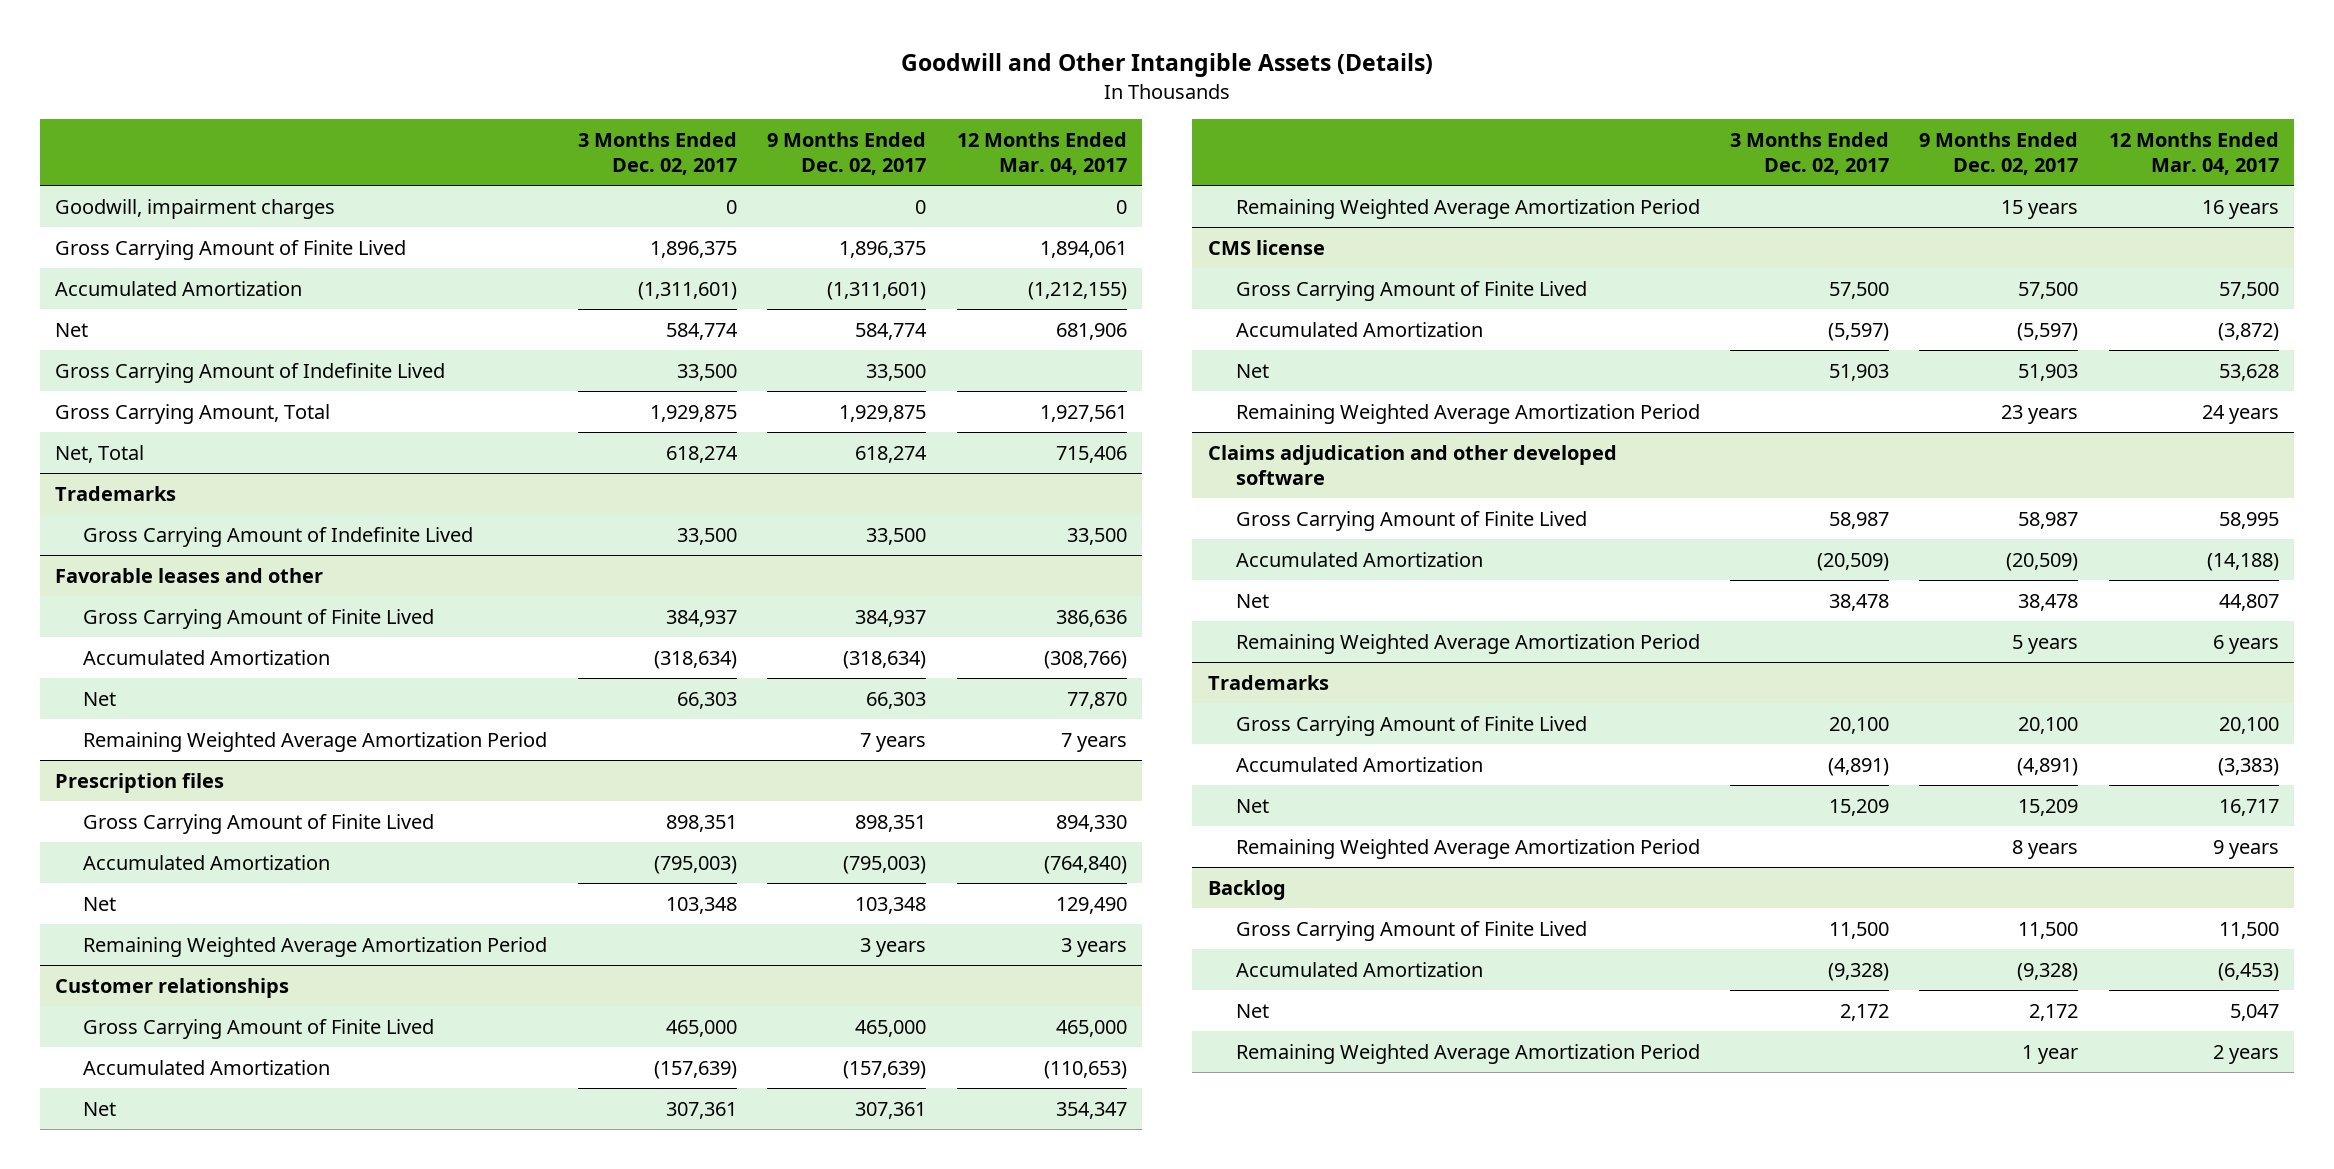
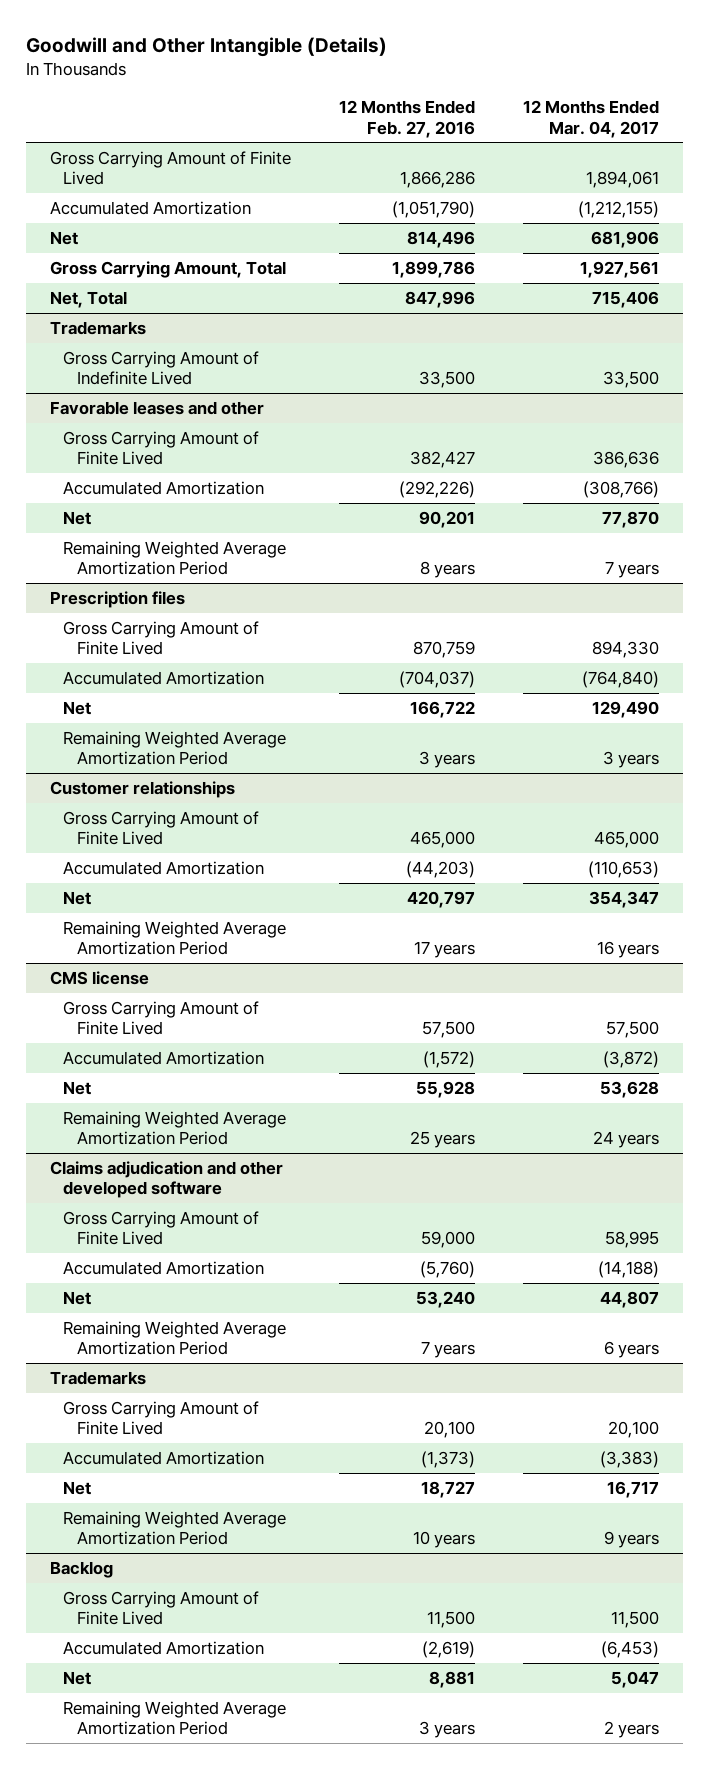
[901,53,1434,78] Goodwill and Other Intangible Assets (Details) -> [25,37,387,58] Goodwill and Other Intangible (Details)
[577,131,737,175] 3 Months Ended Dec. 02, 2017 -> none
[767,131,927,175] 9 Months Ended Dec. 02, 2017 -> none
none -> [338,100,475,138] 12 Months Ended Feb. 27, 2016
[55,198,336,219] Goodwill, impairment charges -> none
[55,362,446,383] Gross Carrying Amount of Indefinite Lived -> none

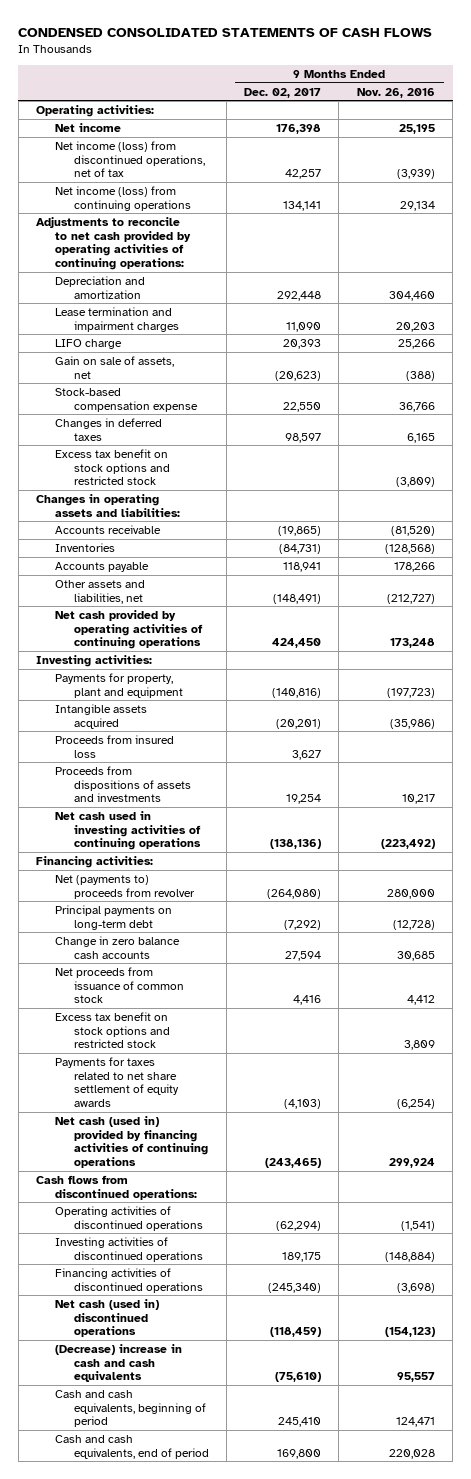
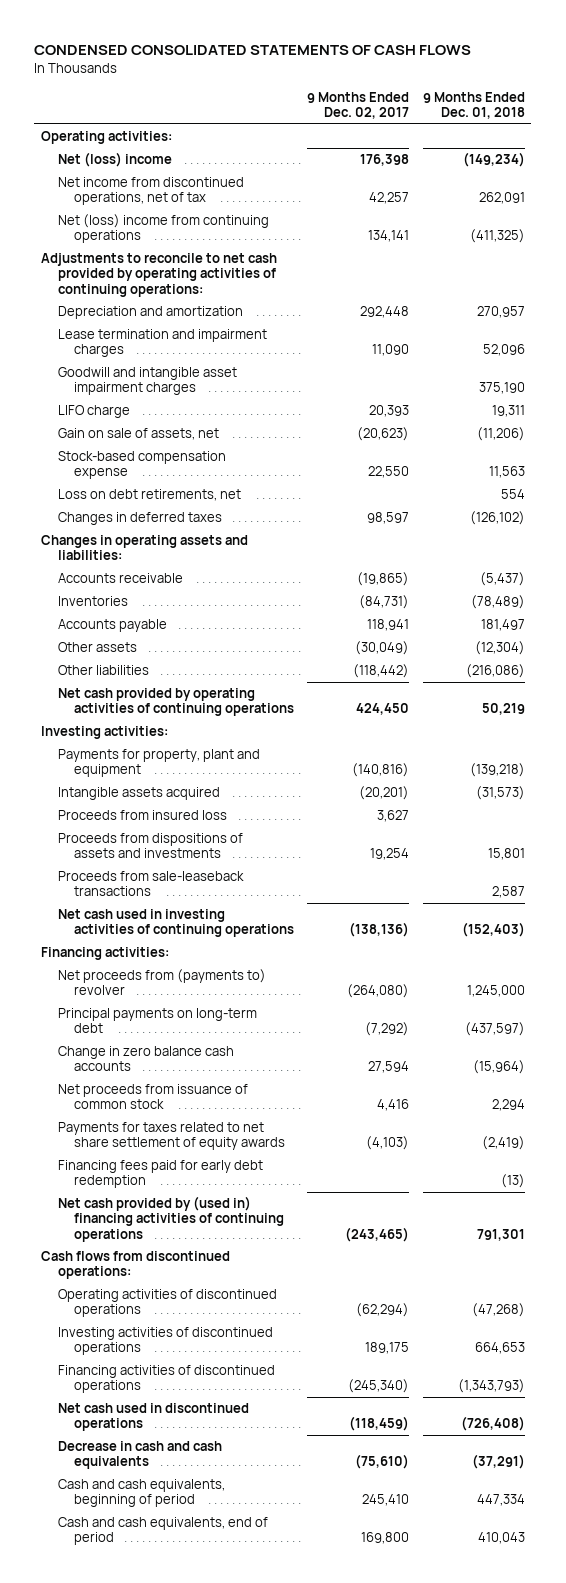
[356,87,435,98] Nov. 26, 2016 -> none
none -> [422,91,525,120] 9 Months Ended Dec. 01, 2018
[54,122,121,132] Net income -> [57,152,172,168] Net (loss) income
[54,140,205,178] Net income (loss) from discontinued operations, net of tax -> [57,177,244,206] Net income from discontinued operations, net of tax
[54,185,191,211] Net income (loss) from continuing operations -> [57,214,269,244] Net (loss) income from continuing operations
none -> [57,367,237,396] Goodwill and intangible asset impairment charges
none -> [57,489,241,502] Loss on debt retirements, net
[54,448,170,486] Excess tax benefit on stock options and restricted stock -> none
[54,579,145,604] Other assets and liabilities, net -> none
none -> [57,642,137,653] Other assets
none -> [57,665,149,676] Other liabilities
none -> [57,871,244,897] Proceeds from sale-leaseback transactions
[54,874,195,899] Net (payments to) proceeds from revolver -> [57,969,266,996] Net proceeds from (payments to) revolver
[54,1011,170,1049] Excess tax benefit on stock options and restricted stock -> none
none -> [57,1160,263,1189] Financing fees paid for early debt redemption
[54,1115,208,1169] Net cash (used in) provided by financing activities of continuing operations -> [57,1196,285,1242] Net cash provided by (used in) financing activities of continuing operations
[54,1298,159,1338] Net cash (used in) discontinued operations -> [57,1403,249,1432] Net cash used in discontinued operations
[54,1343,182,1383] (Decrease) increase in cash and cash equivalents -> [57,1441,222,1470] Decrease in cash and cash equivalents

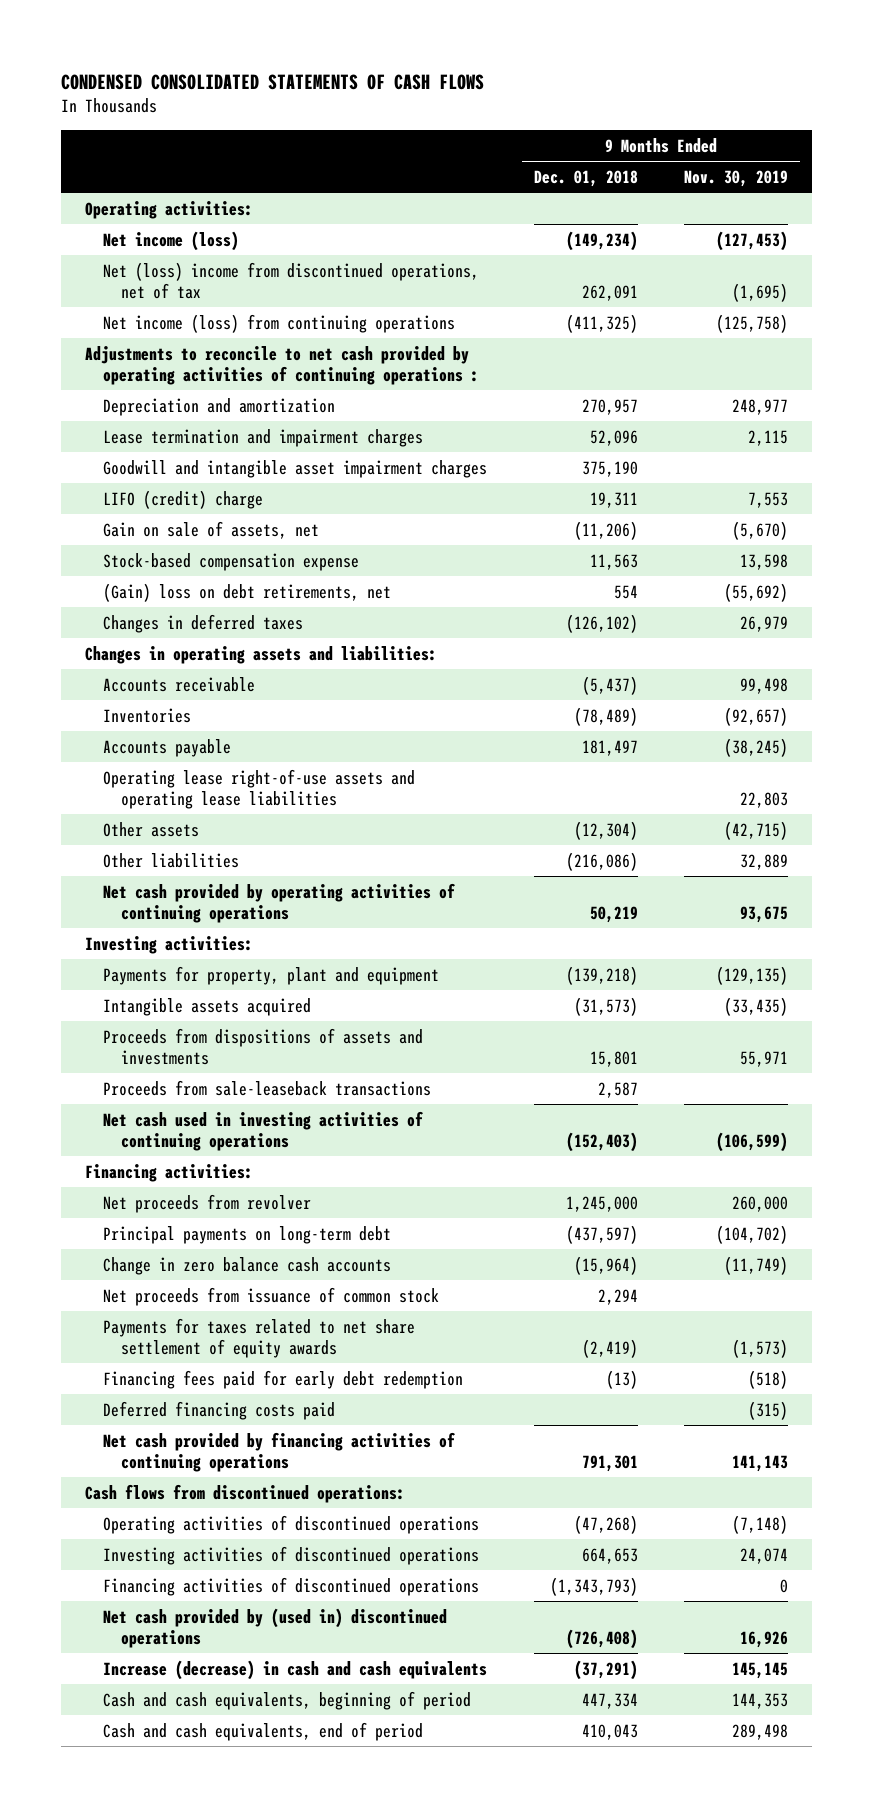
[307,91,410,120] 9 Months Ended Dec. 02, 2017 -> none
none -> [684,170,789,188] Nov. 30, 2019
[57,152,172,168] Net (loss) income -> [102,230,239,251] Net income (loss)
[57,177,244,206] Net income from discontinued operations, net of tax -> [102,261,479,299] Net (loss) income from discontinued operations, net of tax
[57,214,269,244] Net (loss) income from continuing operations -> [102,313,455,333] Net income (loss) from continuing operations
[41,253,278,297] Adjustments to reconcile to net cash provided by operating activities of continuing operations: -> [84,345,479,385] Adjustments to reconcile to net cash provided by operating activities of continuing operations :
[57,405,130,419] LIFO charge -> [102,489,263,509] LIFO (credit) charge
[57,489,241,502] Loss on debt retirements, net -> [102,582,391,602] (Gain) loss on debt retirements, net
none -> [102,768,415,809] Operating lease right-of-use assets and operating lease liabilities
[57,810,227,821] Proceeds from insured loss -> none
[57,969,266,996] Net proceeds from (payments to) revolver -> [102,1193,311,1213] Net proceeds from revolver
none -> [102,1400,335,1420] Deferred financing costs paid
[57,1196,285,1242] Net cash provided by (used in) financing activities of continuing operations -> [102,1431,455,1472] Net cash provided by financing activities of continuing operations
[57,1403,249,1432] Net cash used in discontinued operations -> [102,1607,447,1648] Net cash provided by (used in) discontinued operations
[57,1441,222,1470] Decrease in cash and cash equivalents -> [102,1659,487,1680] Increase (decrease) in cash and cash equivalents

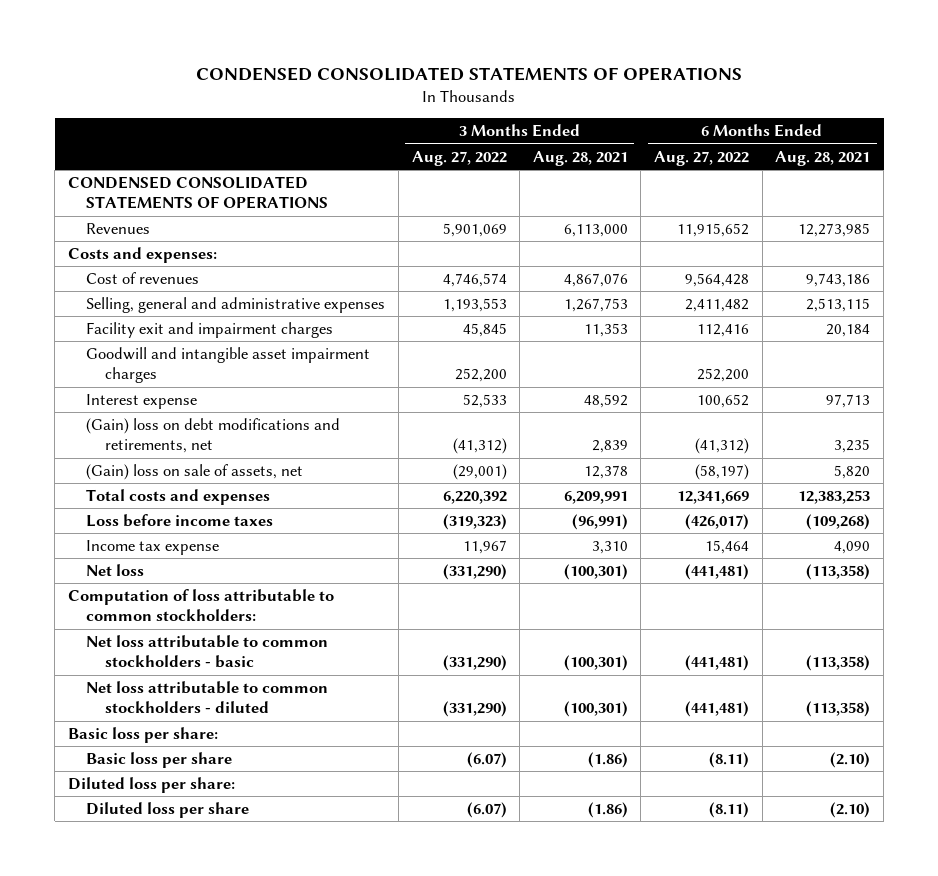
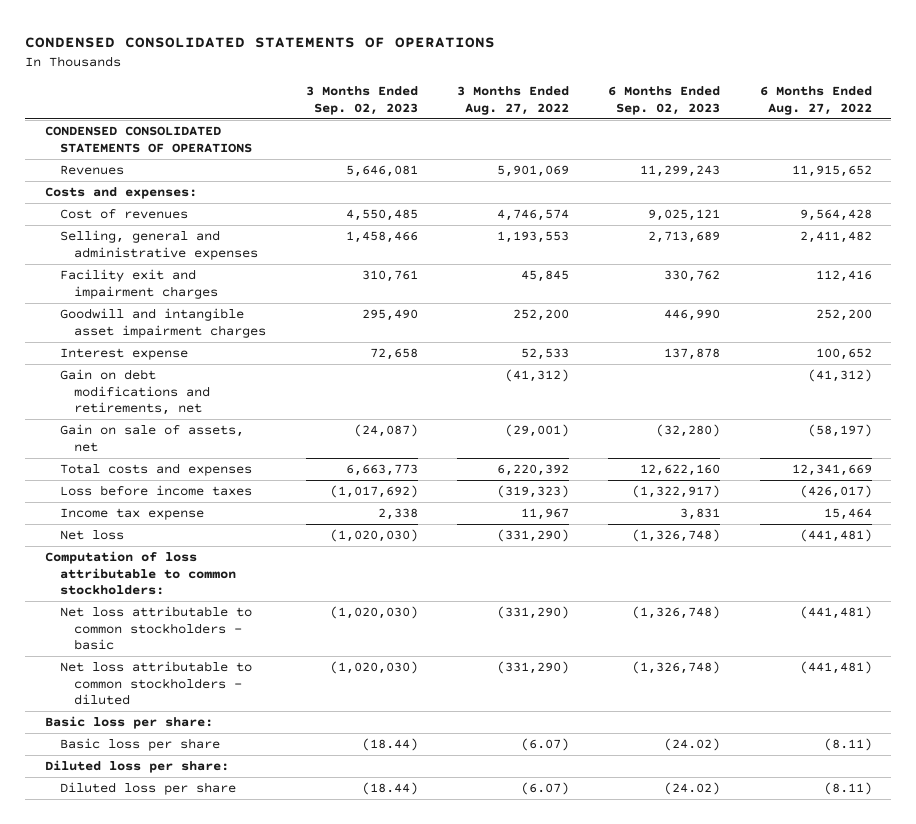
[532,150,628,166] Aug. 28, 2021 -> none
[775,150,871,166] Aug. 28, 2021 -> none
none -> [305,86,418,115] 3 Months Ended Sep. 02, 2023
none -> [608,86,721,115] 6 Months Ended Sep. 02, 2023
[86,417,341,454] (Gain) loss on debt modifications and retirements, net -> [59,369,211,416] Gain on debt modifications and retirements, net
[86,463,304,480] (Gain) loss on sale of assets, net -> [59,424,244,452] Gain on sale of assets, net

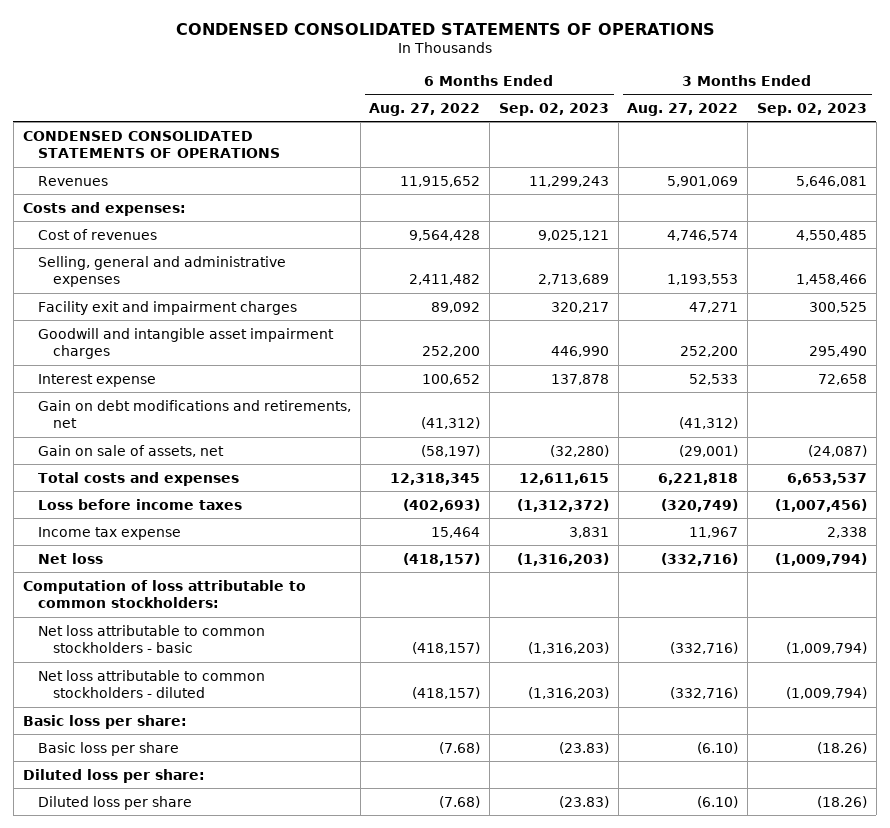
[361,270,418,283] 310,761 -> [809,301,868,313] 300,525
[520,270,569,283] 45,845 -> [689,301,739,313] 47,271
[664,270,721,283] 330,762 -> [550,301,609,313] 320,217
[815,270,872,283] 112,416 -> [431,301,481,313] 89,092
[345,464,418,477] 6,663,773 -> [787,472,868,485] 6,653,537
[496,464,569,477] 6,220,392 -> [658,472,739,485] 6,221,818
[640,464,721,477] 12,622,160 -> [518,472,609,485] 12,611,615
[791,464,872,477] 12,341,669 -> [390,472,481,485] 12,318,345
[329,485,418,499] (1,017,692) -> [775,498,868,512] (1,007,456)
[496,485,569,499] (319,323) -> [661,498,739,512] (320,749)
[632,485,721,499] (1,322,917) -> [516,498,609,512] (1,312,372)
[799,485,872,499] (426,017) -> [403,498,481,512] (402,693)
[329,529,418,543] (1,020,030) -> [775,552,868,566] (1,009,794)
[496,529,569,543] (331,290) -> [661,552,739,566] (332,716)
[632,529,721,543] (1,326,748) -> [516,552,609,566] (1,316,203)
[799,529,872,543] (441,481) -> [403,552,481,566] (418,157)
[329,606,418,620] (1,020,030) -> [786,642,868,655] (1,009,794)
[496,606,569,620] (331,290) -> [670,642,739,655] (332,716)
[632,606,721,620] (1,326,748) -> [527,642,609,655] (1,316,203)
[799,606,872,620] (441,481) -> [412,642,481,655] (418,157)
[329,661,418,675] (1,020,030) -> [786,687,868,700] (1,009,794)
[496,661,569,675] (331,290) -> [670,687,739,700] (332,716)
[632,661,721,675] (1,326,748) -> [527,687,609,700] (1,316,203)
[799,661,872,675] (441,481) -> [412,687,481,700] (418,157)
[361,738,418,752] (18.44) -> [817,741,868,754] (18.26)
[520,738,569,752] (6.07) -> [697,741,739,754] (6.10)
[664,738,721,752] (24.02) -> [558,741,609,754] (23.83)
[823,738,872,752] (8.11) -> [439,741,481,754] (7.68)
[361,782,418,796] (18.44) -> [817,795,868,808] (18.26)
[520,782,569,796] (6.07) -> [697,795,739,808] (6.10)
[664,782,721,796] (24.02) -> [558,795,609,808] (23.83)
[823,782,872,796] (8.11) -> [439,795,481,808] (7.68)

